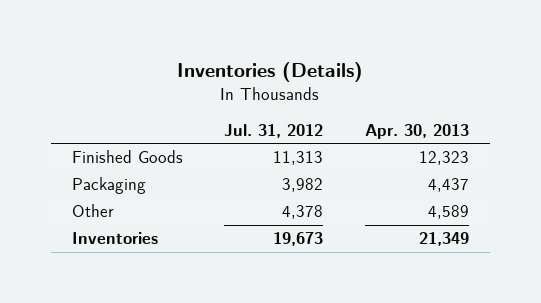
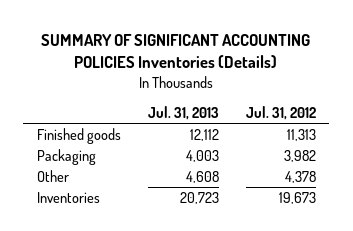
[177,61,364,82] Inventories (Details) -> [41,33,311,69] SUMMARY OF SIGNIFICANT ACCOUNTING POLICIES Inventories (Details)
[365,123,470,139] Apr. 30, 2013 -> none
none -> [147,105,219,120] Jul. 31, 2013
[71,150,183,164] Finished Goods -> [36,127,121,144] Finished goods

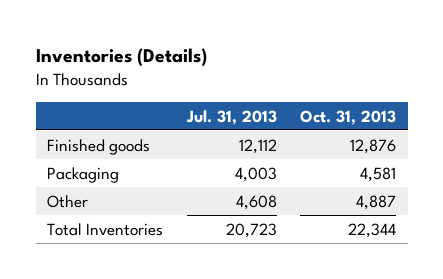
[41,33,311,69] SUMMARY OF SIGNIFICANT ACCOUNTING POLICIES Inventories (Details) -> [35,48,207,68] Inventories (Details)
[245,105,316,120] Jul. 31, 2012 -> none
none -> [299,109,396,125] Oct. 31, 2013
[36,191,100,203] Inventories -> [47,222,164,236] Total Inventories

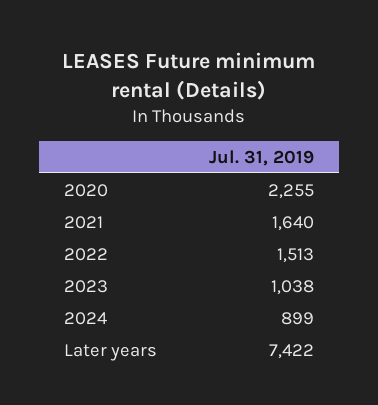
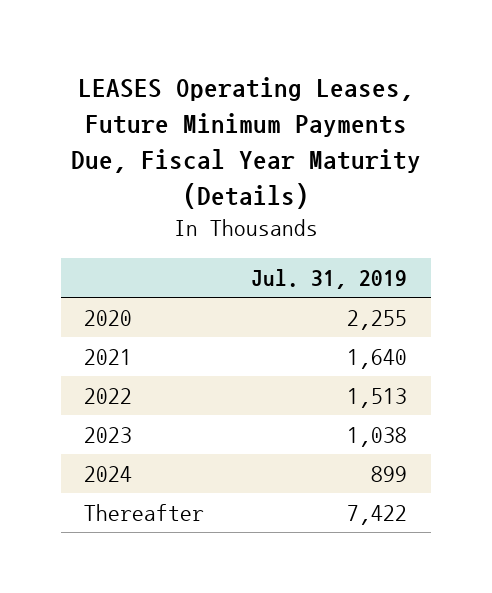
[62,51,316,100] LEASES Future minimum rental (Details) -> [70,77,421,209] LEASES Operating Leases, Future Minimum Payments Due, Fiscal Year Maturity (Details)
[64,343,158,361] Later years -> [84,504,205,522] Thereafter

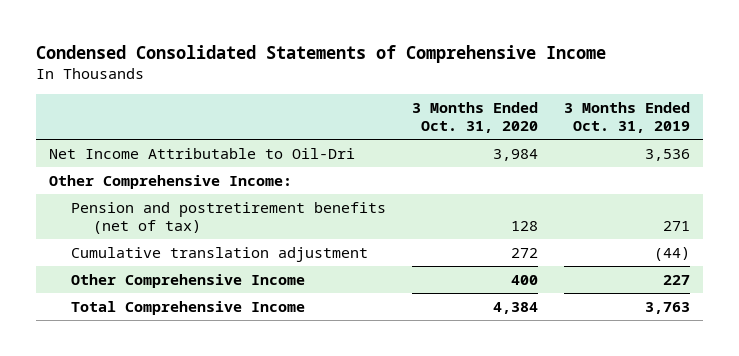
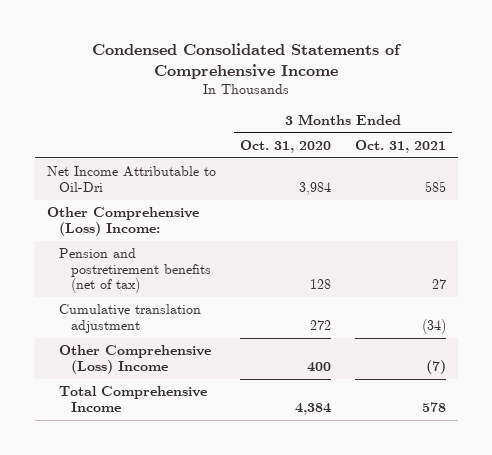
[564,101,691,133] 3 Months Ended Oct. 31, 2019 -> none
none -> [354,139,446,153] Oct. 31, 2021
[48,175,292,190] Other Comprehensive Income: -> [46,207,199,236] Other Comprehensive (Loss) Income:
[70,274,305,289] Other Comprehensive Income -> [58,345,211,374] Other Comprehensive (Loss) Income

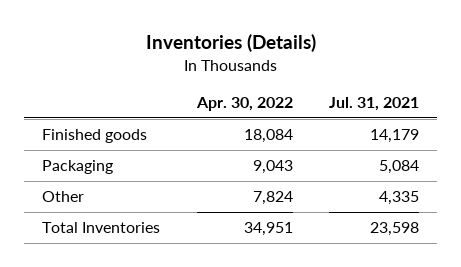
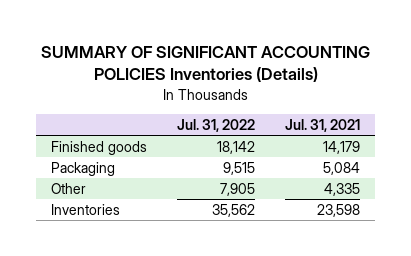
[145,34,316,53] Inventories (Details) -> [40,46,370,83] SUMMARY OF SIGNIFICANT ACCOUNTING POLICIES Inventories (Details)
[195,97,293,112] Apr. 30, 2022 -> none
none -> [177,118,256,132] Jul. 31, 2022
[42,222,161,234] Total Inventories -> [51,203,121,215] Inventories

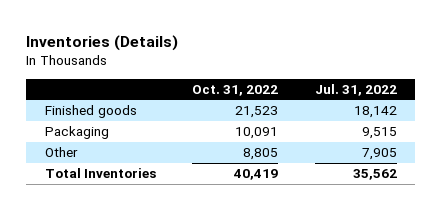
[40,46,370,83] SUMMARY OF SIGNIFICANT ACCOUNTING POLICIES Inventories (Details) -> [26,35,179,52] Inventories (Details)
[284,118,360,132] Jul. 31, 2021 -> none
none -> [192,84,279,96] Oct. 31, 2022
[51,203,121,215] Inventories -> [44,168,156,179] Total Inventories

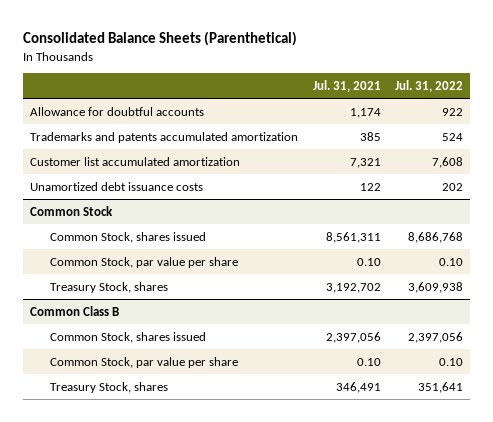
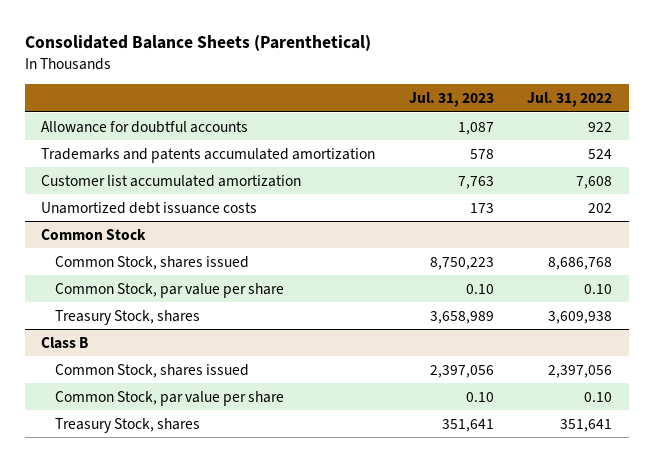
[312,80,381,93] Jul. 31, 2021 -> none
none -> [408,92,494,108] Jul. 31, 2023
[30,305,120,316] Common Class B -> [41,336,89,349] Class B

